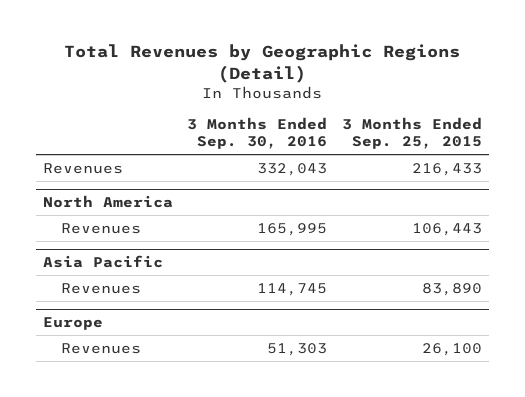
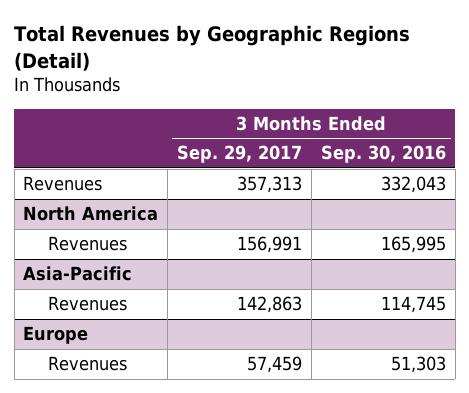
[341,117,482,150] 3 Months Ended Sep. 25, 2015 -> none
none -> [177,145,303,164] Sep. 29, 2017
[42,255,163,269] Asia Pacific -> [23,266,133,282] Asia-Pacific

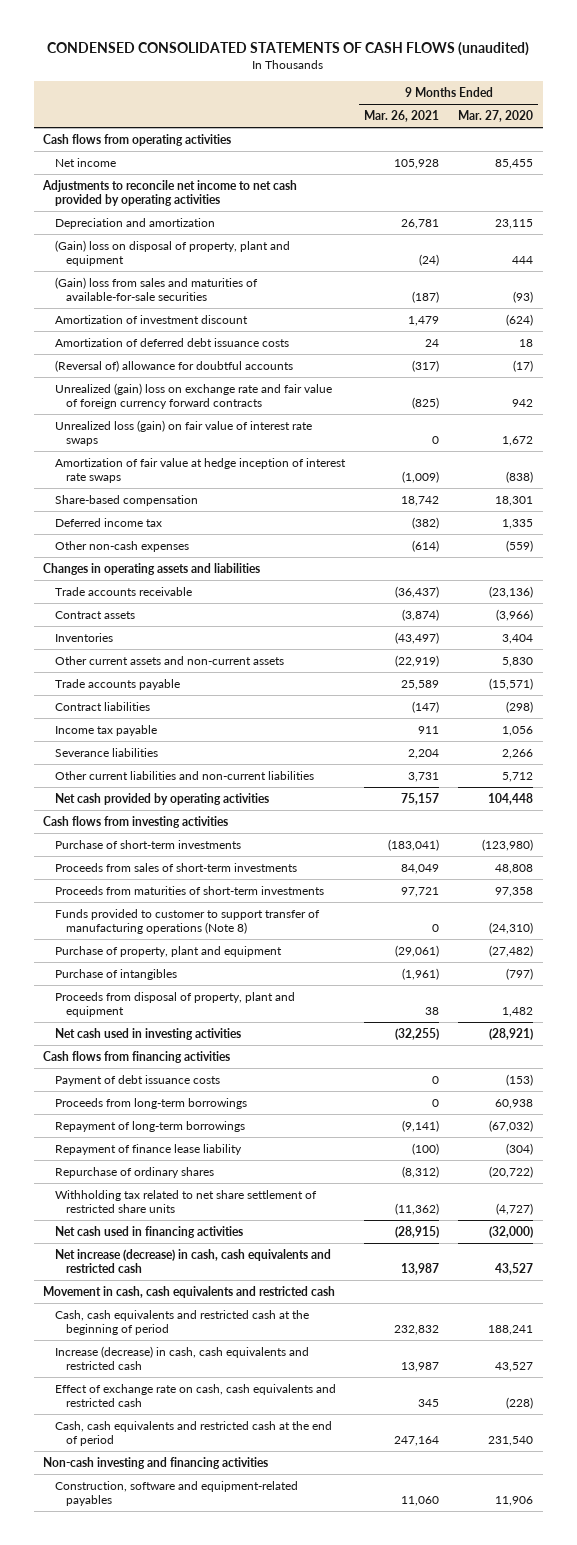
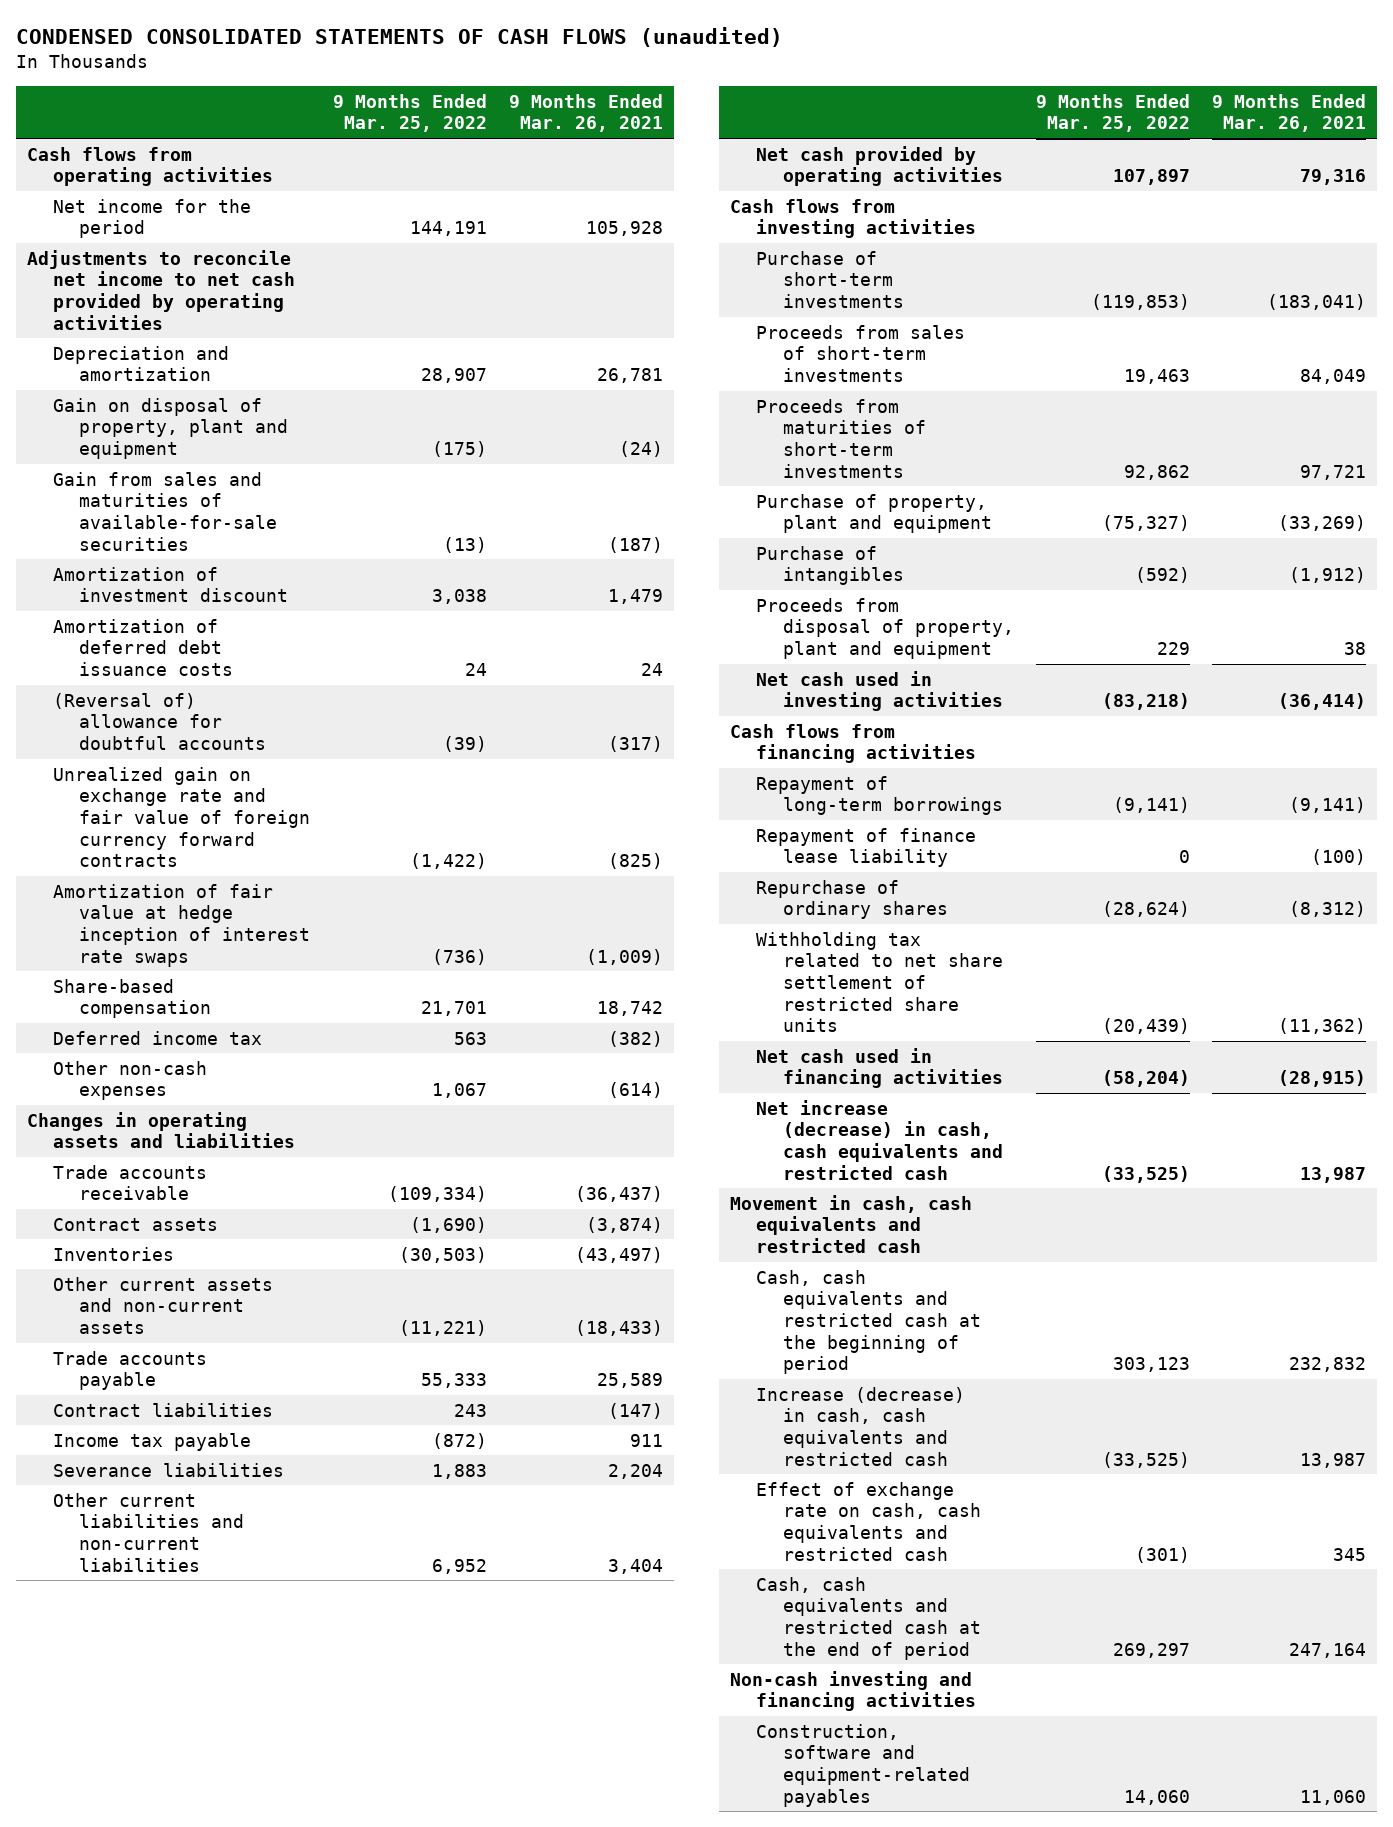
[458,110,534,123] Mar. 27, 2020 -> none
none -> [332,93,487,133] 9 Months Ended Mar. 25, 2022
[54,157,116,167] Net income -> [53,198,252,239] Net income for the period
[54,239,290,267] (Gain) loss on disposal of property, plant and equipment -> [53,397,289,460] Gain on disposal of property, plant and equipment
[54,276,258,302] (Gain) loss from sales and maturities of available-for-sale securities -> [53,471,278,551] Gain from sales and maturities of available-for-sale securities
[54,419,312,447] Unrealized loss (gain) on fair value of interest rate swaps -> none
[54,382,332,410] Unrealized (gain) loss on exchange rate and fair value of foreign currency forward contracts -> [53,766,311,868] Unrealized gain on exchange rate and fair value of foreign currency forward contracts
[394,654,439,667] (22,919) -> [574,1320,663,1337] (18,433)
[407,771,439,782] 3,731 -> [607,1558,663,1574] 3,404
[400,792,439,805] 75,157 -> [1300,169,1367,186] 79,316
[54,908,320,935] Funds provided to customer to support transfer of manufacturing operations (Note 8) -> none
[394,944,439,957] (29,061) -> [1278,515,1367,532] (33,269)
[401,967,439,980] (1,961) -> [1289,567,1367,584] (1,912)
[394,1027,439,1040] (32,255) -> [1278,693,1367,711] (36,414)
[54,1074,220,1086] Payment of debt issuance costs -> none
[54,1097,247,1109] Proceeds from long-term borrowings -> none

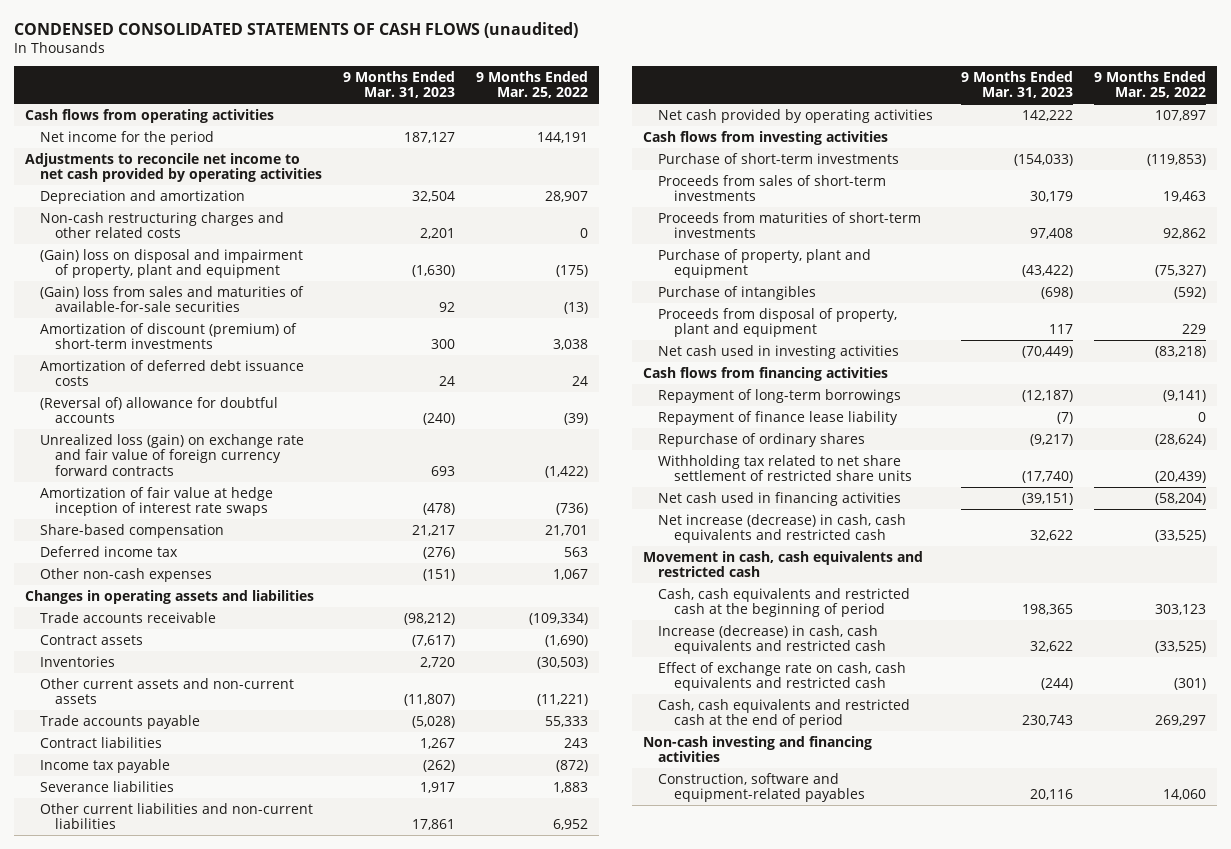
[508,93,663,133] 9 Months Ended Mar. 26, 2021 -> none
none -> [343,70,456,99] 9 Months Ended Mar. 31, 2023
none -> [40,211,285,239] Non-cash restructuring charges and other related costs
[53,397,289,460] Gain on disposal of property, plant and equipment -> [40,248,304,279] (Gain) loss on disposal and impairment of property, plant and equipment
[53,471,278,551] Gain from sales and maturities of available-for-sale securities -> [40,285,305,313] (Gain) loss from sales and maturities of available-for-sale securities
[53,566,289,603] Amortization of investment discount -> [40,322,298,350] Amortization of discount (premium) of short-term investments
[53,766,311,868] Unrealized gain on exchange rate and fair value of foreign currency forward contracts -> [40,433,305,476] Unrealized loss (gain) on exchange rate and fair value of foreign currency forward contracts

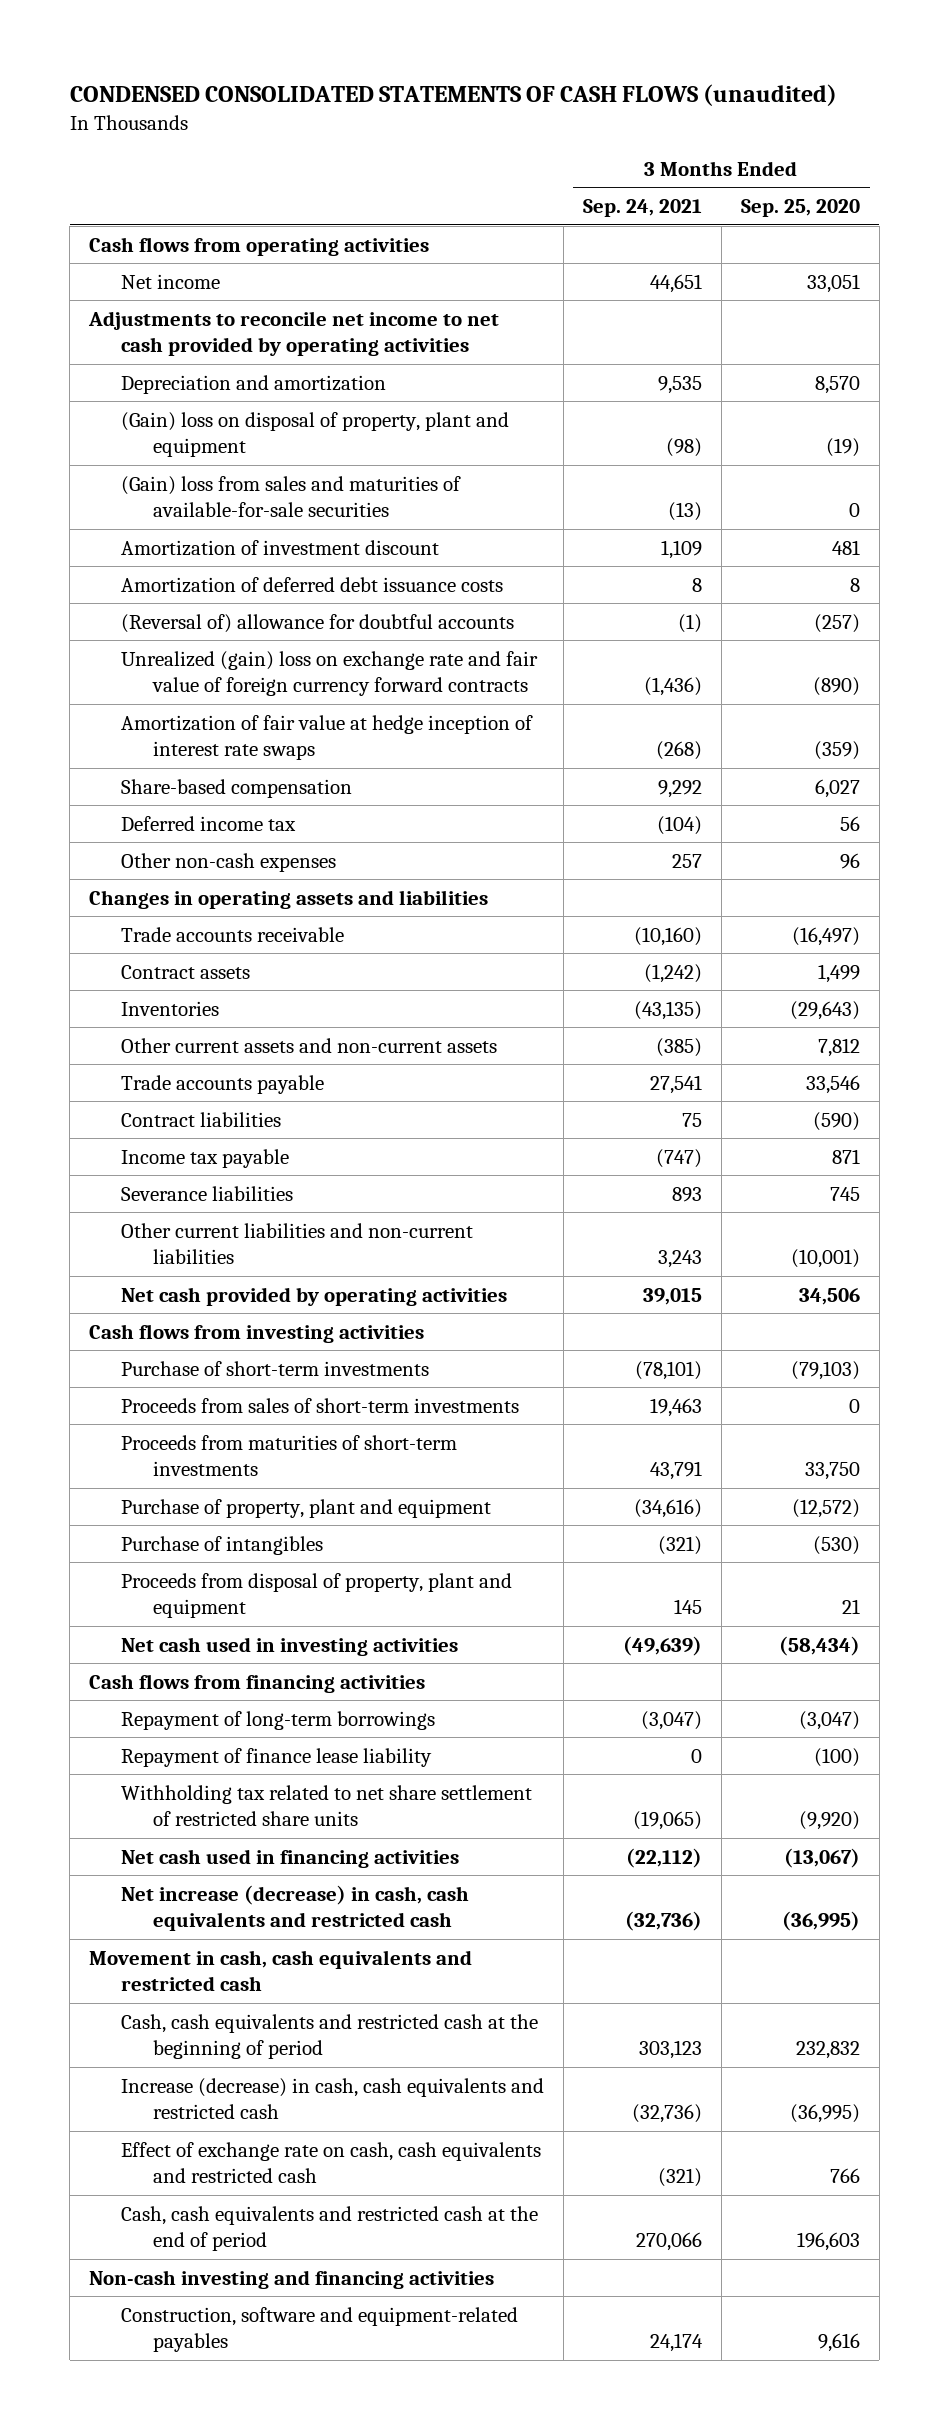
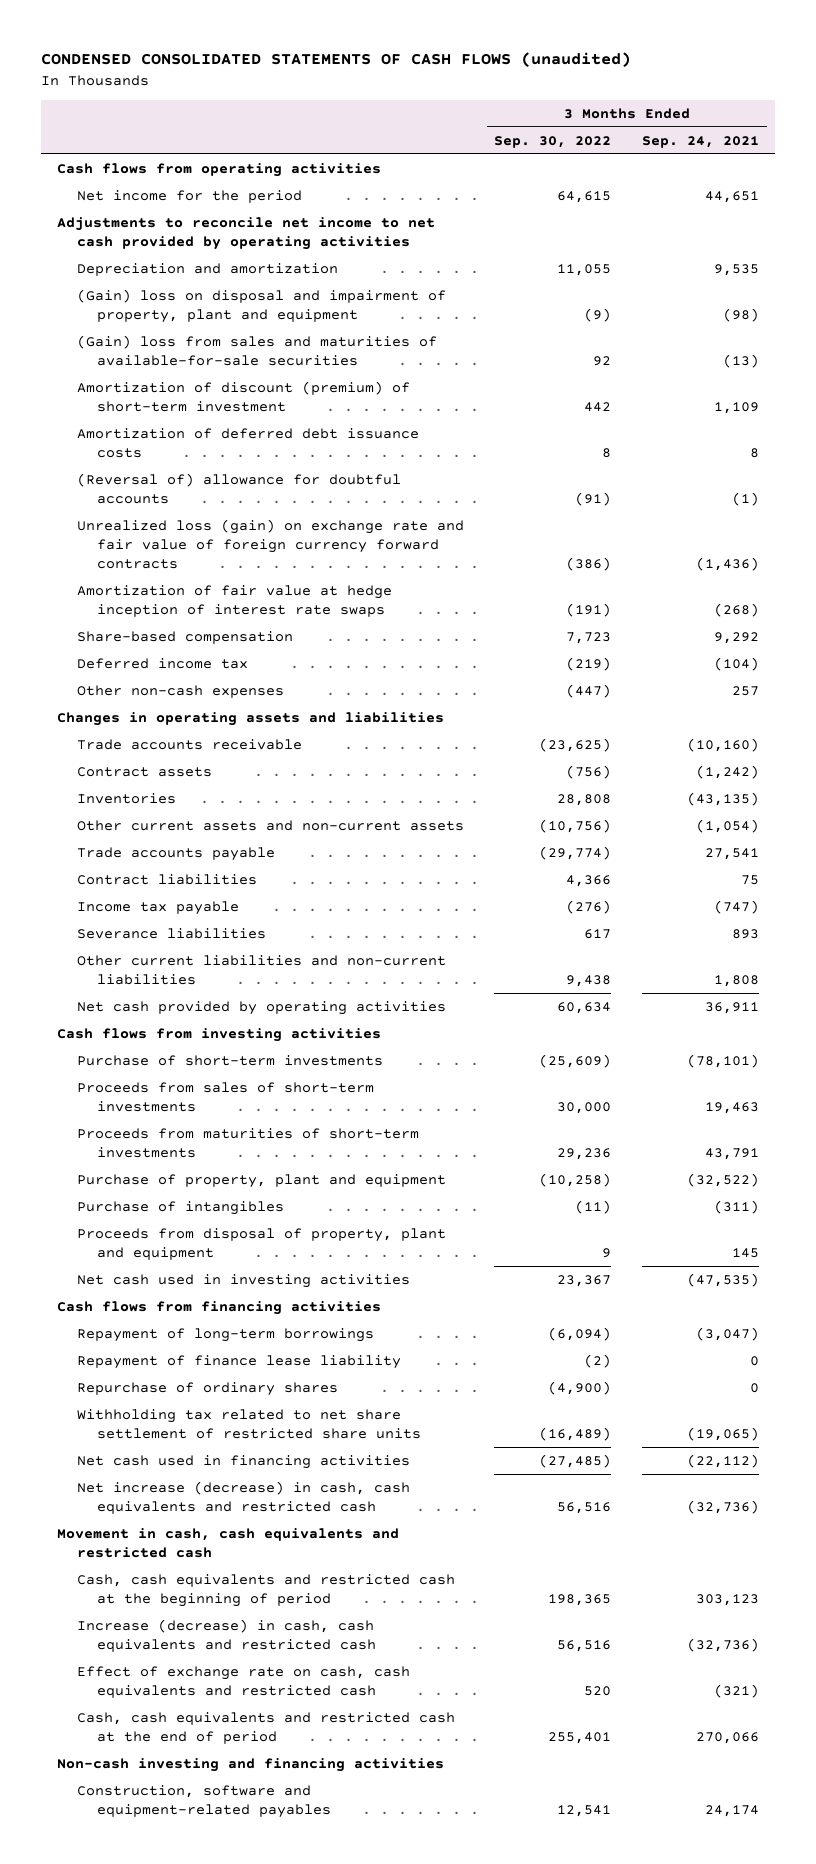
[740,199,860,218] Sep. 25, 2020 -> none
none -> [494,135,612,148] Sep. 30, 2022
[120,273,220,289] Net income -> [76,190,302,204] Net income for the period
[120,411,509,458] (Gain) loss on disposal of property, plant and equipment -> [76,289,446,323] (Gain) loss on disposal and impairment of property, plant and equipment
[120,539,439,556] Amortization of investment discount -> [76,381,410,412] Amortization of discount (premium) of short-term investment
[120,650,538,697] Unrealized (gain) loss on exchange rate and fair value of foreign currency forward contracts -> [76,519,464,569] Unrealized loss (gain) on exchange rate and fair value of foreign currency forward contracts
[655,1037,702,1057] (385) -> [696,819,760,834] (1,054)
[657,1250,702,1269] 3,243 -> [714,974,760,987] 1,808
[642,1287,702,1305] 39,015 -> [705,1002,760,1015] 36,911
[633,1498,702,1518] (34,616) -> [687,1173,760,1188] (32,522)
[657,1535,702,1555] (321) -> [714,1200,760,1215] (311)
[622,1635,702,1656] (49,639) -> [687,1273,760,1288] (47,535)
none -> [76,1382,338,1397] Repurchase of ordinary shares

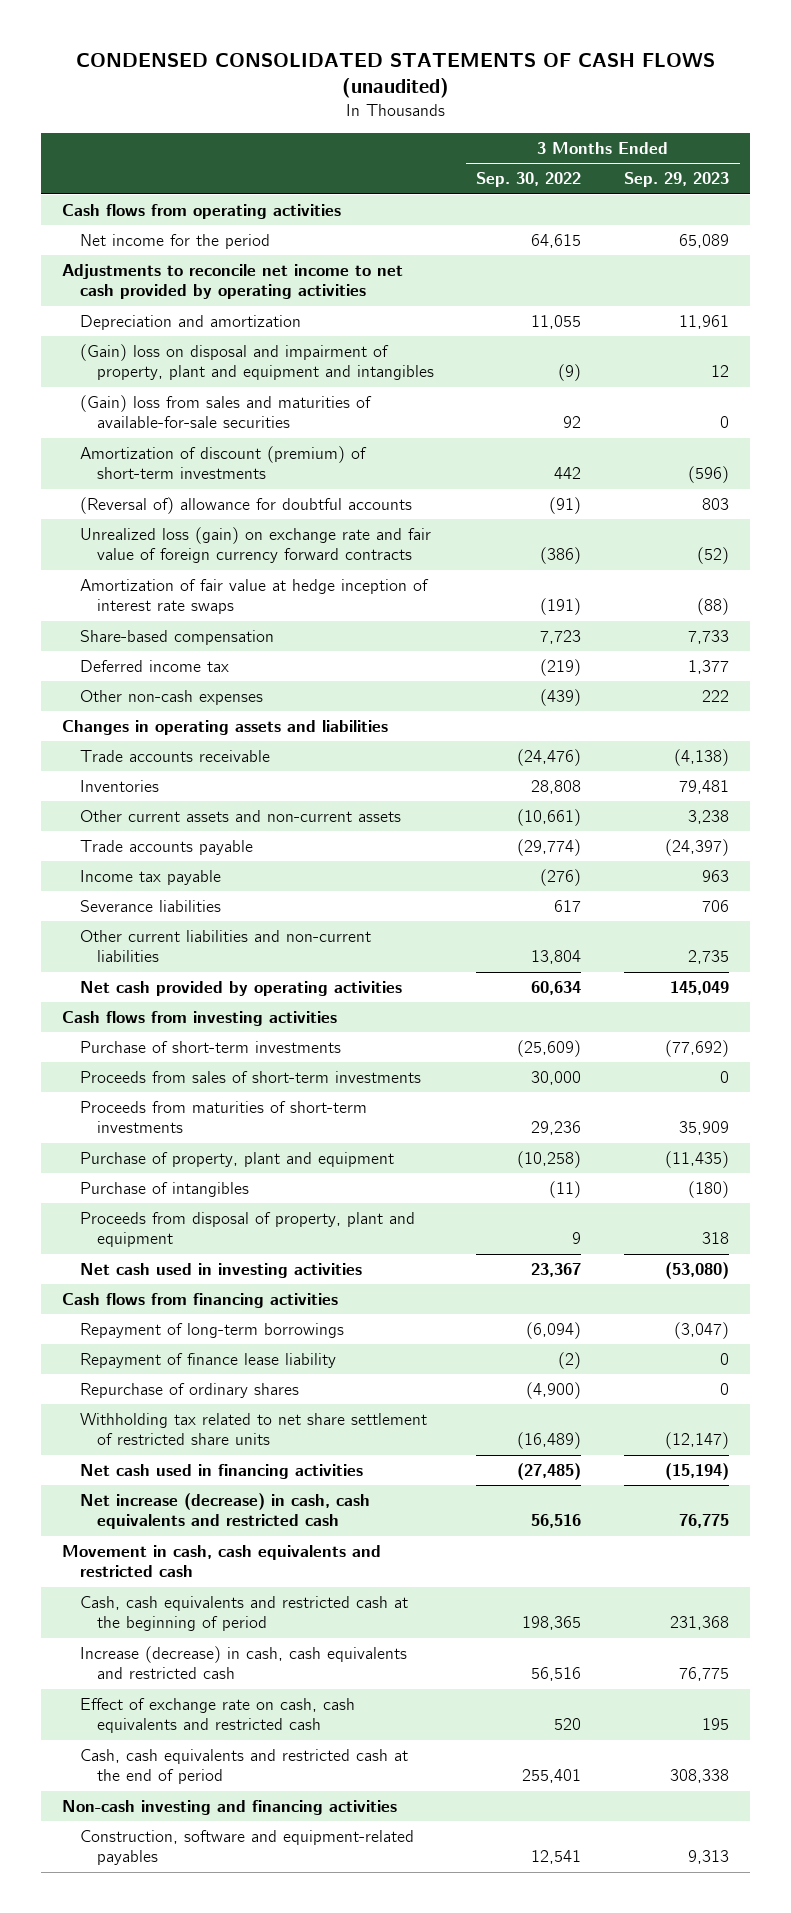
[642,135,760,148] Sep. 24, 2021 -> none
none -> [623,172,729,188] Sep. 29, 2023
[76,289,446,323] (Gain) loss on disposal and impairment of property, plant and equipment -> [79,344,434,381] (Gain) loss on disposal and impairment of property, plant and equipment and intangibles
[76,428,419,458] Amortization of deferred debt issuance costs -> none
[76,381,410,412] Amortization of discount (premium) of short-term investment -> [79,446,367,480] Amortization of discount (premium) of short-term investments
[566,684,612,699] (447) -> [540,689,582,707] (439)
[76,767,212,778] Contract assets -> none
[539,738,612,753] (23,625) -> [517,749,582,767] (24,476)
[539,819,612,834] (10,756) -> [517,809,582,827] (10,661)
[76,874,257,886] Contract liabilities -> none
[566,974,612,987] 9,438 -> [531,950,582,965] 13,804

